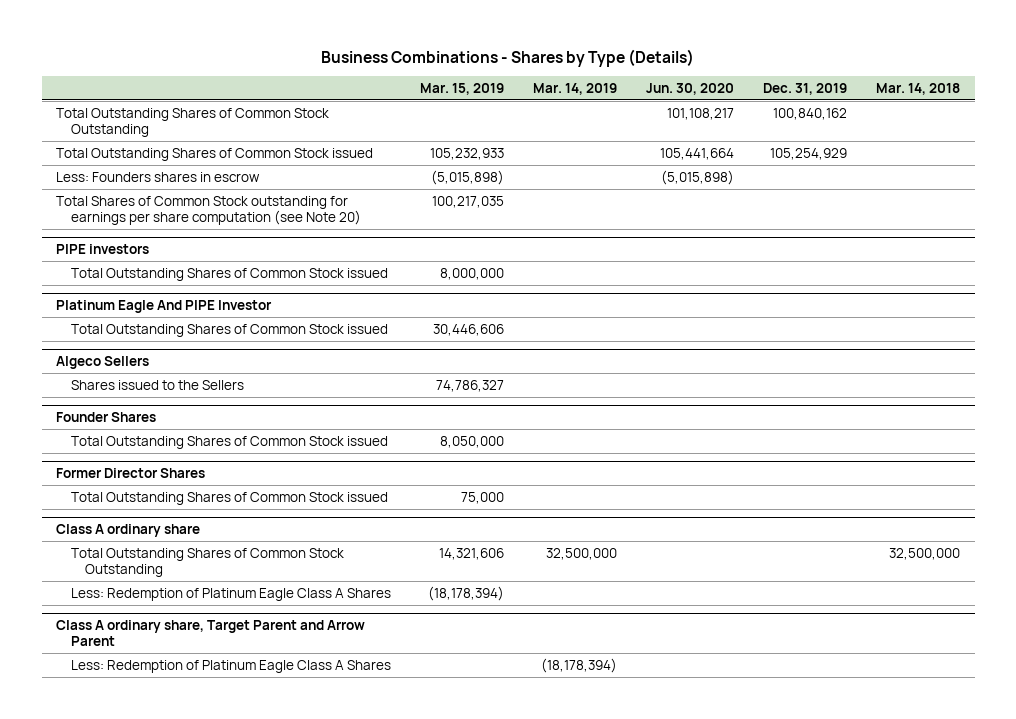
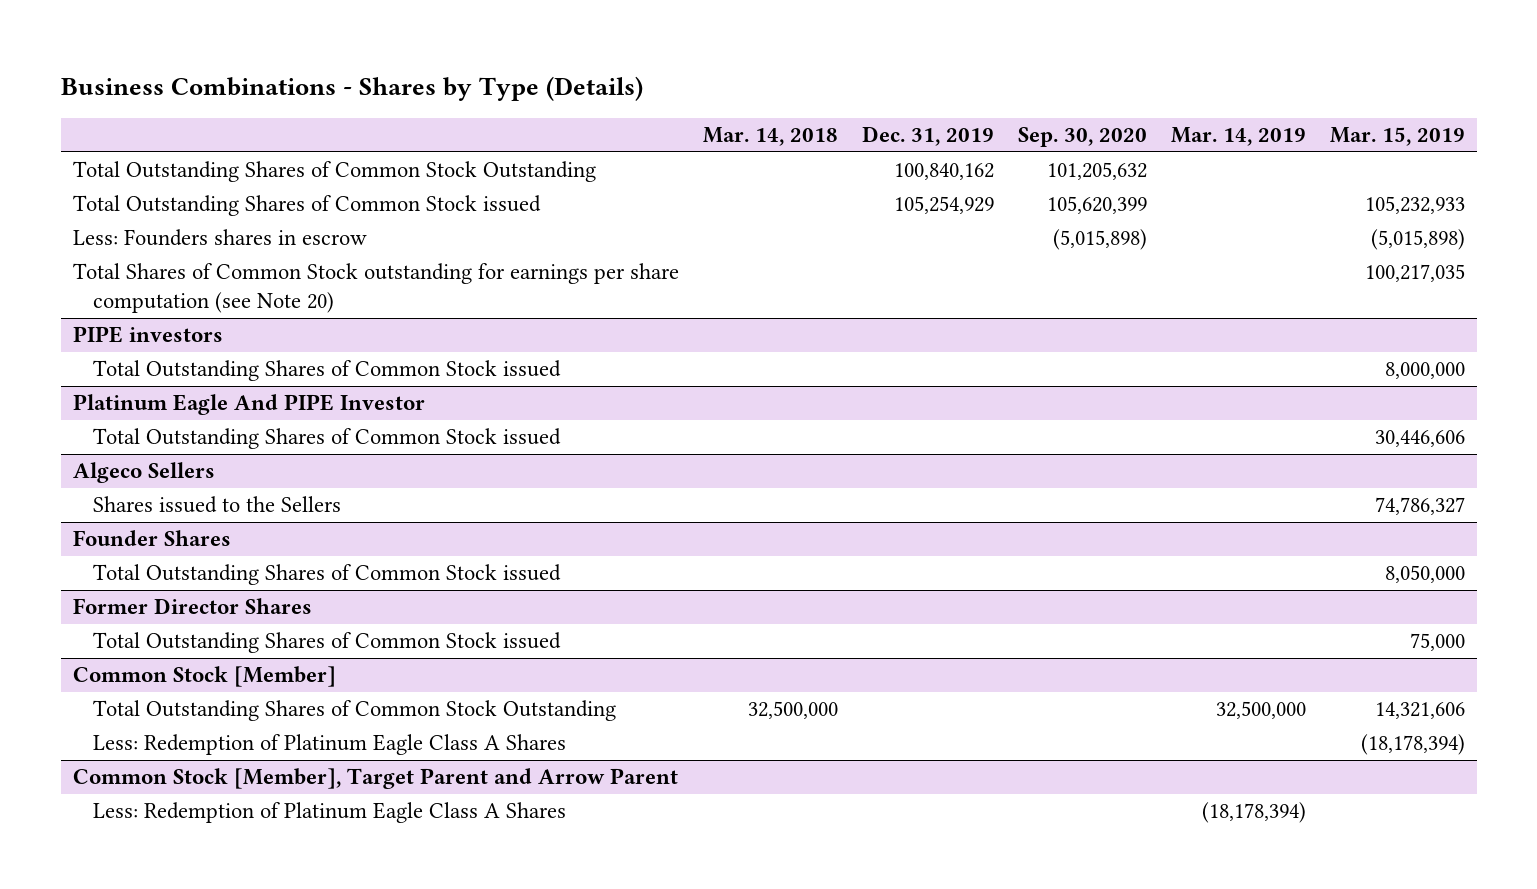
[645,82,734,95] Jun. 30, 2020 -> none
none -> [1017,127,1147,148] Sep. 30, 2020
[56,523,201,537] Class A ordinary share -> [72,666,336,688] Common Stock [Member]
[56,619,366,647] Class A ordinary share, Target Parent and Arrow Parent -> none
none -> [72,768,678,790] Common Stock [Member], Target Parent and Arrow Parent

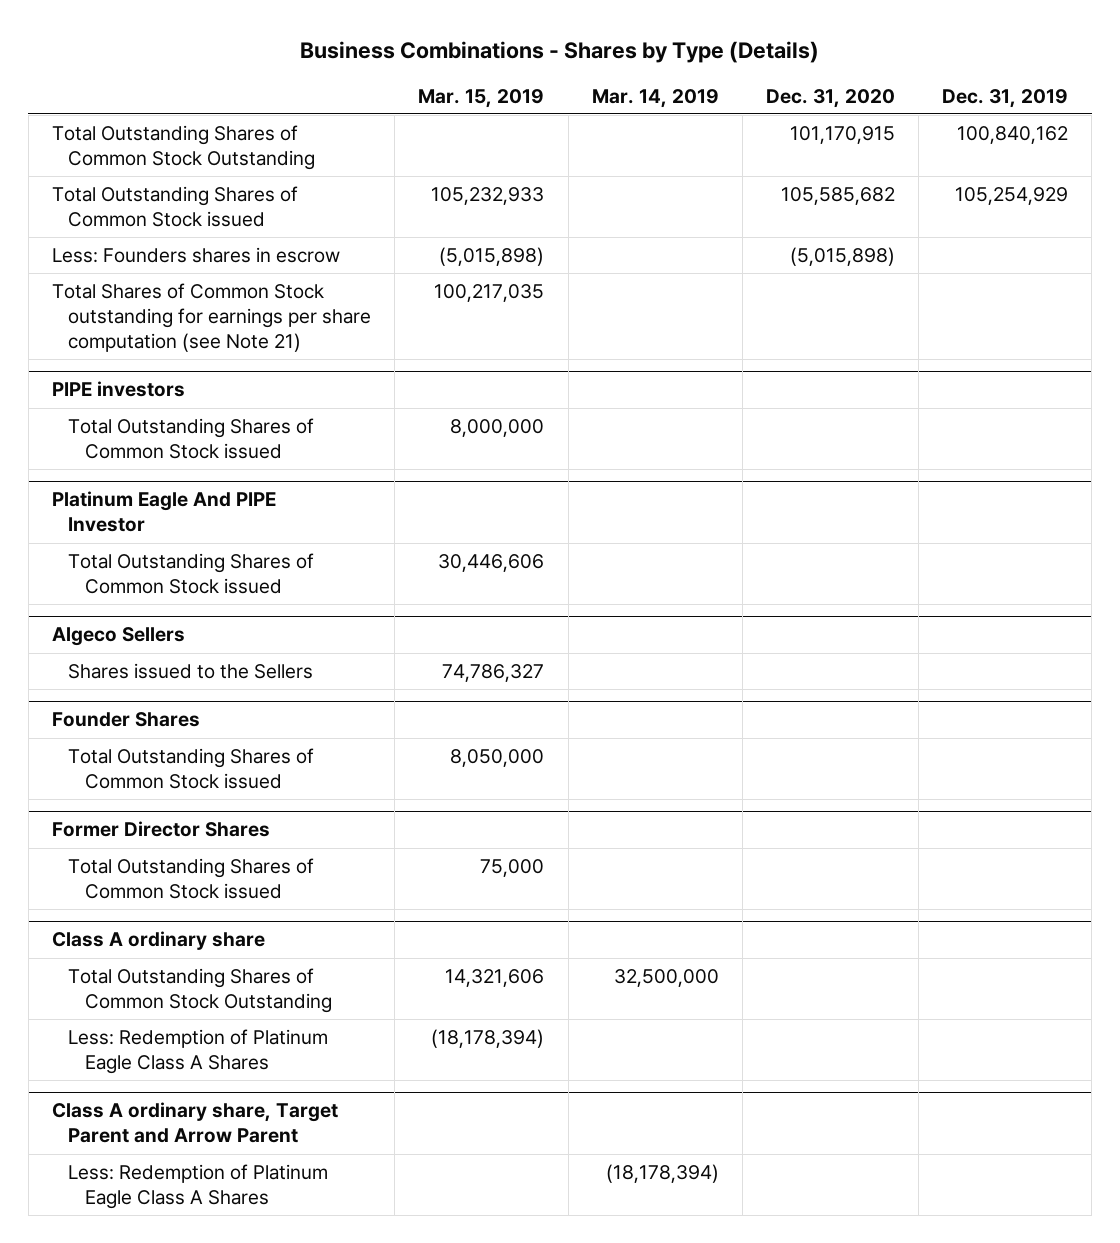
[702,127,838,147] Mar. 14, 2018 -> none
[1017,127,1147,148] Sep. 30, 2020 -> none
none -> [765,88,895,108] Dec. 31, 2020
[72,263,679,313] Total Shares of Common Stock outstanding for earnings per share computation (see Note 20) -> [51,282,372,352] Total Shares of Common Stock outstanding for earnings per share computation (see Note 21)
[72,666,336,688] Common Stock [Member] -> [51,931,265,951] Class A ordinary share
[72,768,678,790] Common Stock [Member], Target Parent and Arrow Parent -> none
none -> [51,1102,338,1144] Class A ordinary share, Target Parent and Arrow Parent

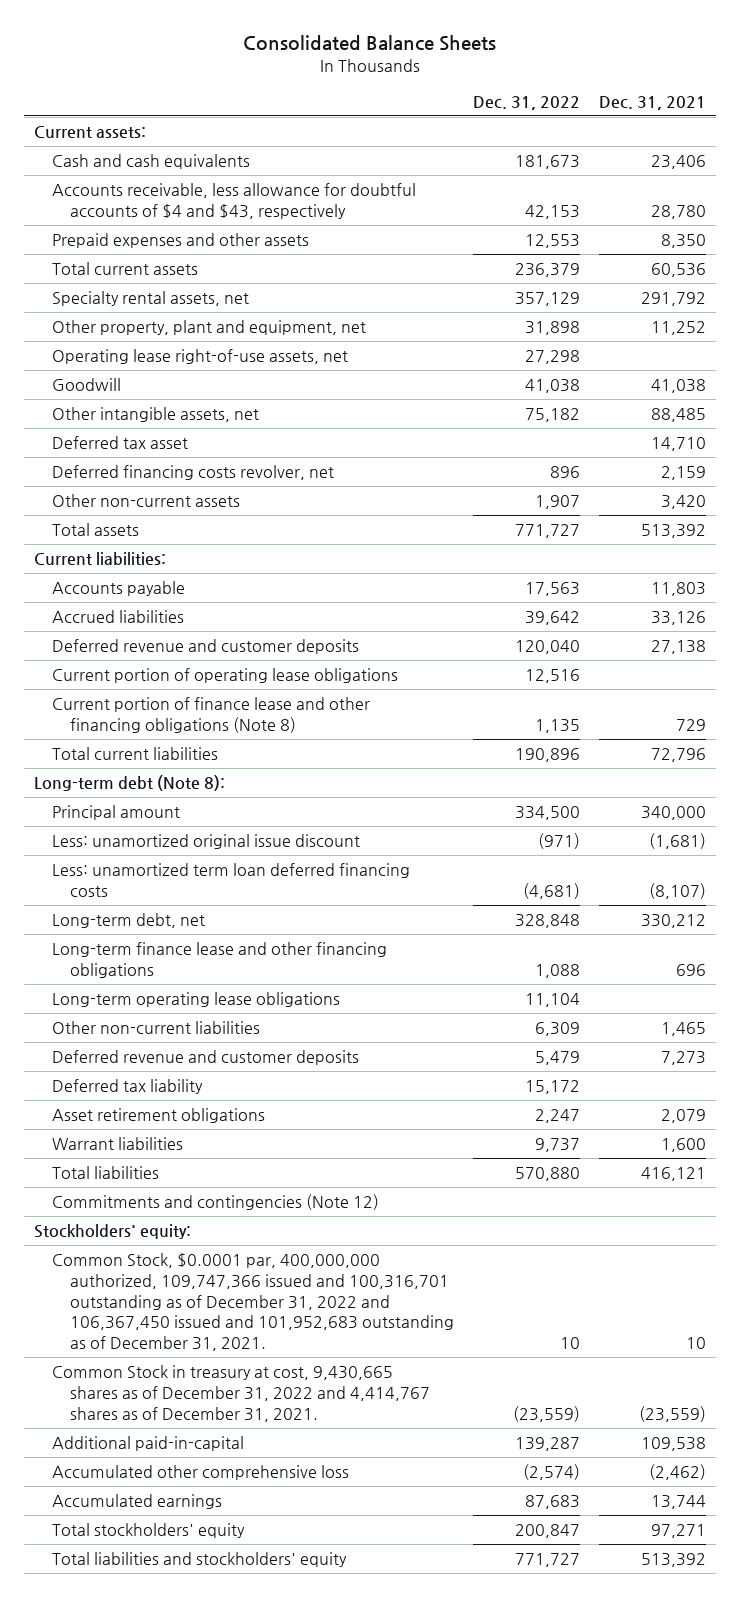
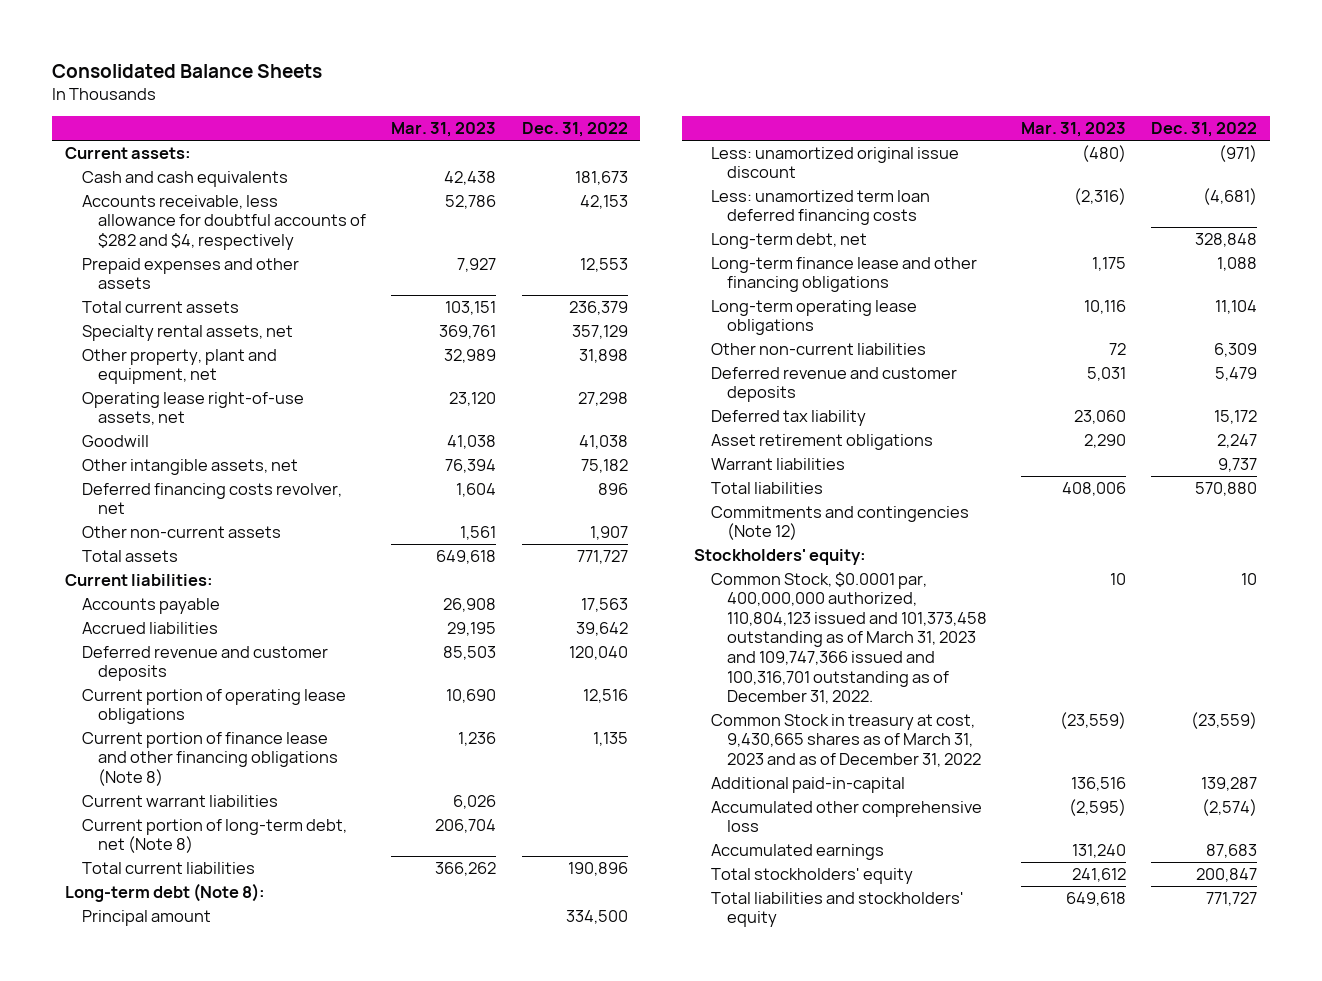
[599,95,707,110] Dec. 31, 2021 -> none
none -> [391,122,497,138] Mar. 31, 2023
[51,183,416,219] Accounts receivable, less allowance for doubtful accounts of $4 and $43, respectively -> [81,194,367,250] Accounts receivable, less allowance for doubtful accounts of $282 and $4, respectively
[51,436,188,450] Deferred tax asset -> none
none -> [81,794,278,807] Current warrant liabilities
none -> [81,818,347,854] Current portion of long-term debt, net (Note 8)
[51,1253,454,1352] Common Stock, $0.0001 par, 400,000,000 authorized, 109,747,366 issued and 100,316,701 outstanding as of December 31, 2022 and 106,367,450 issued and 101,952,683 outstanding as of December 31, 2021. -> [710,571,988,705] Common Stock, $0.0001 par, 400,000,000 authorized, 110,804,123 issued and 101,373,458 outstanding as of March 31, 2023 and 109,747,366 issued and 100,316,701 outstanding as of December 31, 2022.
[51,1365,430,1422] Common Stock in treasury at cost, 9,430,665 shares as of December 31, 2022 and 4,414,767 shares as of December 31, 2021. -> [710,713,982,767] Common Stock in treasury at cost, 9,430,665 shares as of March 31, 2023 and as of December 31, 2022

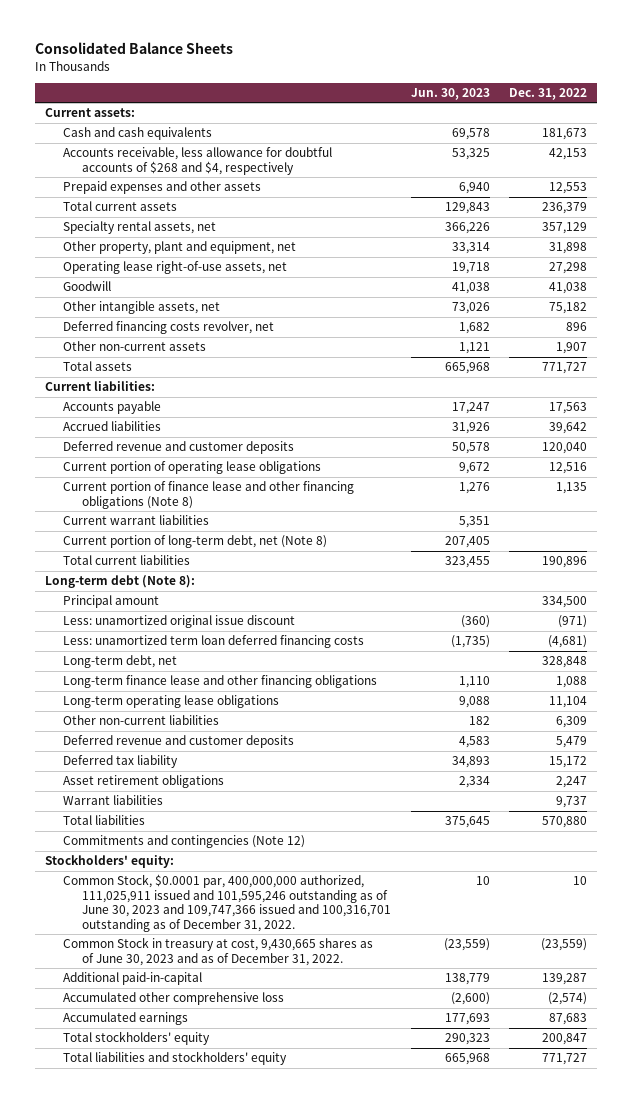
[391,122,497,138] Mar. 31, 2023 -> none
none -> [410,87,490,100] Jun. 30, 2023
[81,194,367,250] Accounts receivable, less allowance for doubtful accounts of $282 and $4, respectively -> [63,147,333,175] Accounts receivable, less allowance for doubtful accounts of $268 and $4, respectively
[710,571,988,705] Common Stock, $0.0001 par, 400,000,000 authorized, 110,804,123 issued and 101,373,458 outstanding as of March 31, 2023 and 109,747,366 issued and 100,316,701 outstanding as of December 31, 2022. -> [63,874,391,932] Common Stock, $0.0001 par, 400,000,000 authorized, 111,025,911 issued and 101,595,246 outstanding as of June 30, 2023 and 109,747,366 issued and 100,316,701 outstanding as of December 31, 2022.
[710,713,982,767] Common Stock in treasury at cost, 9,430,665 shares as of March 31, 2023 and as of December 31, 2022 -> [63,937,374,966] Common Stock in treasury at cost, 9,430,665 shares as of June 30, 2023 and as of December 31, 2022.

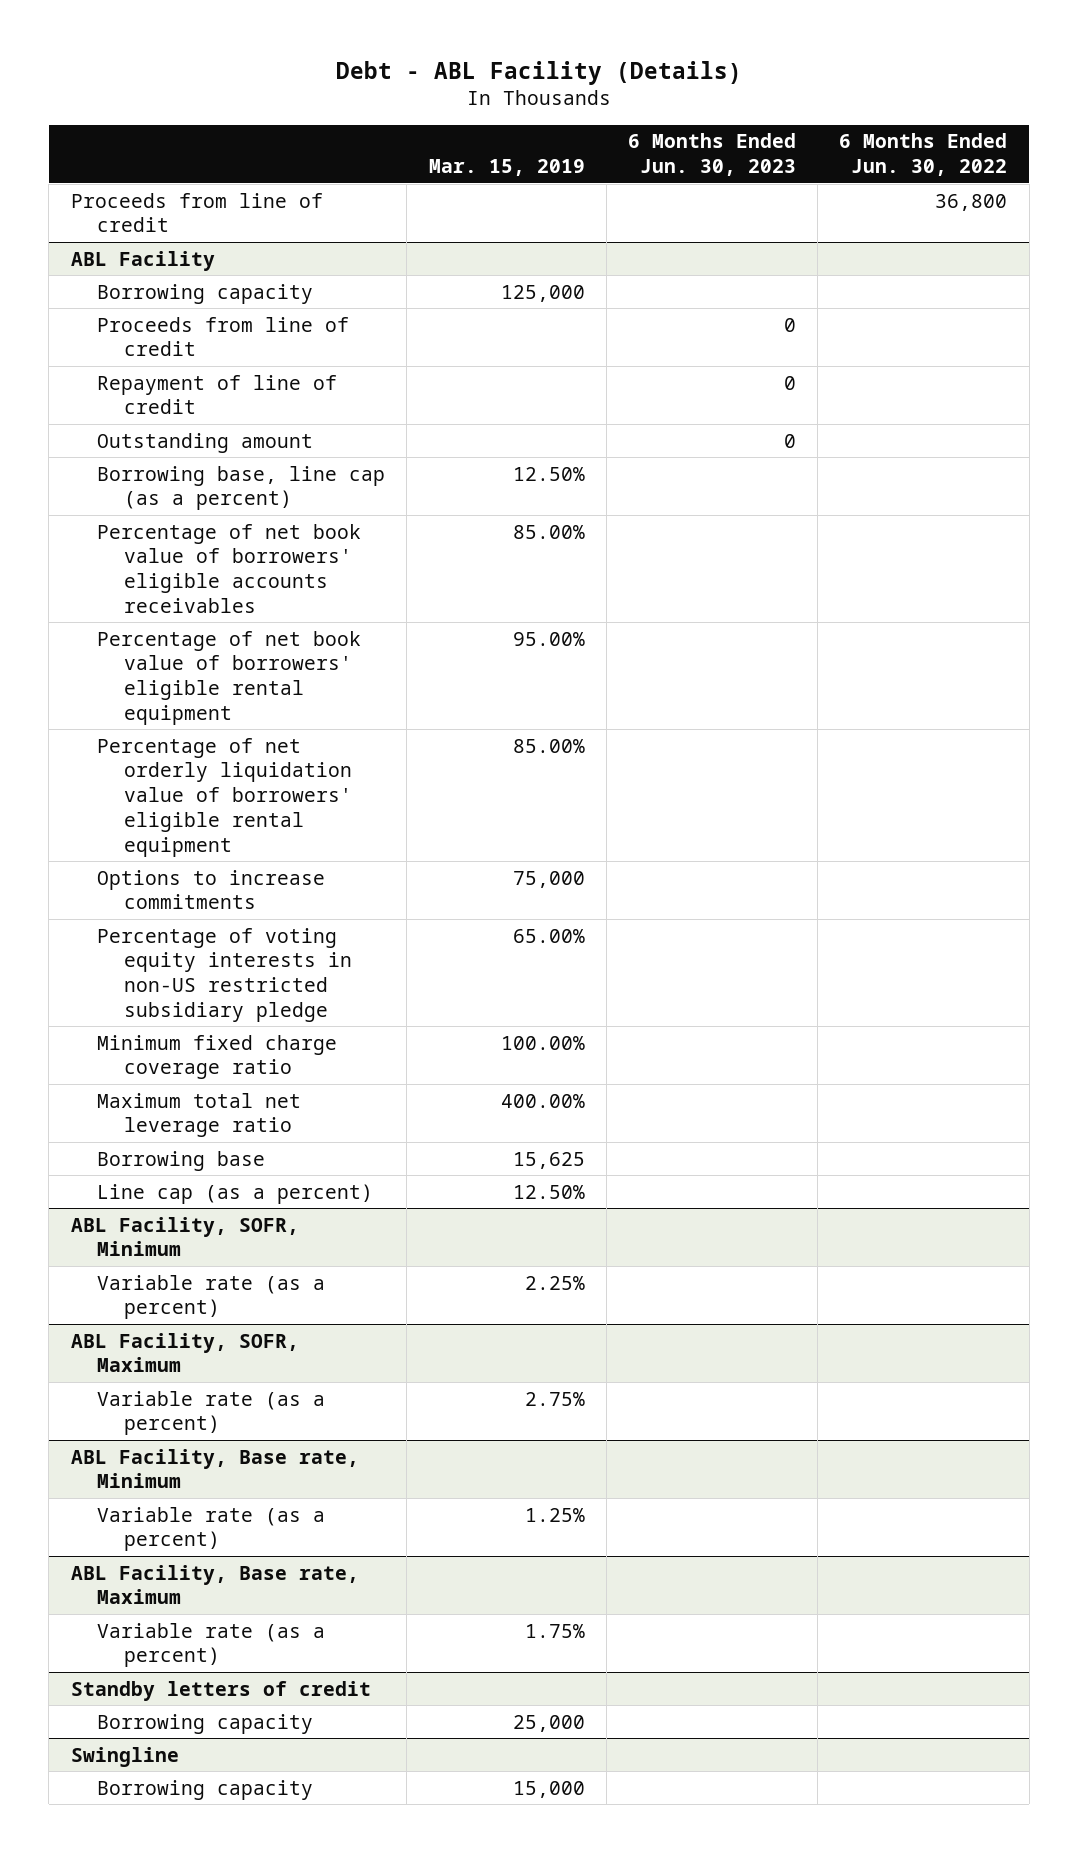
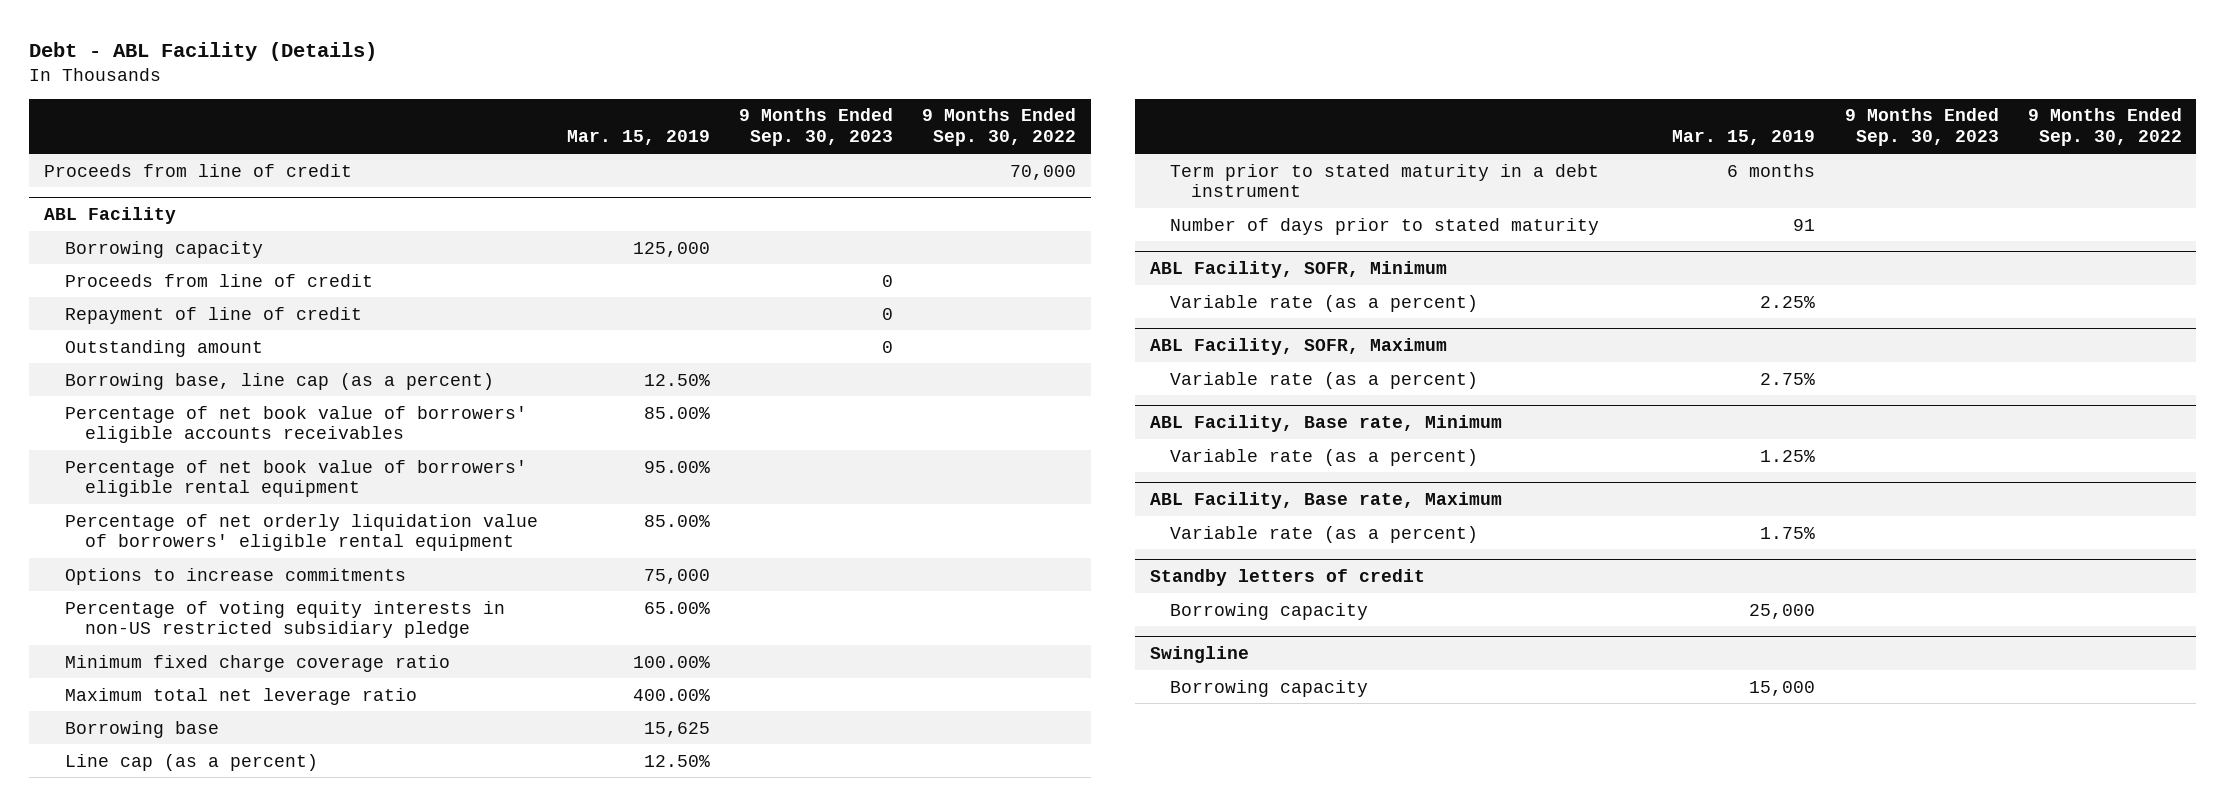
[628,133,797,177] 6 Months Ended Jun. 30, 2023 -> none
[839,133,1008,177] 6 Months Ended Jun. 30, 2022 -> none
none -> [738,108,893,147] 9 Months Ended Sep. 30, 2023
none -> [922,108,1077,147] 9 Months Ended Sep. 30, 2022
none -> [1170,163,1600,198] Term prior to stated maturity in a debt instrument
none -> [1170,217,1600,235] Number of days prior to stated maturity

